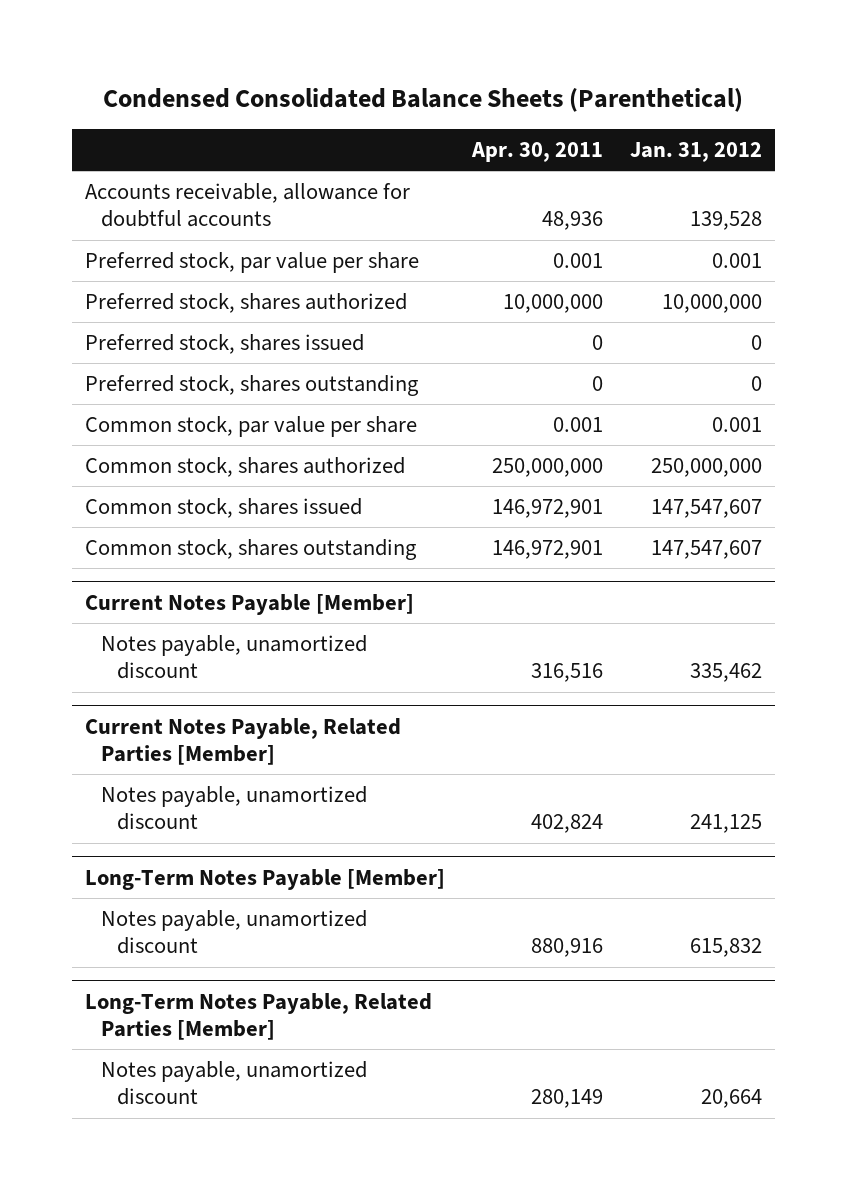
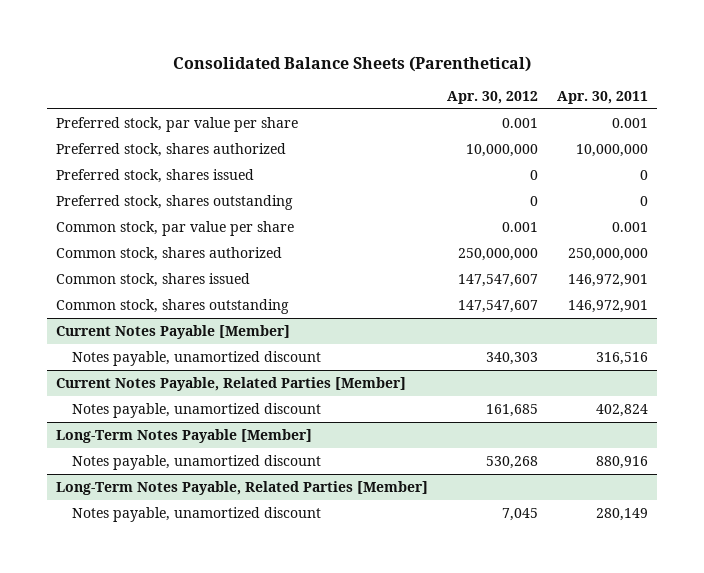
[103,87,744,112] Condensed Consolidated Balance Sheets (Parenthetical) -> [172,55,531,72] Consolidated Balance Sheets (Parenthetical)
[629,142,762,163] Jan. 31, 2012 -> none
none -> [446,90,538,104] Apr. 30, 2012
[85,183,411,228] Accounts receivable, allowance for doubtful accounts -> none

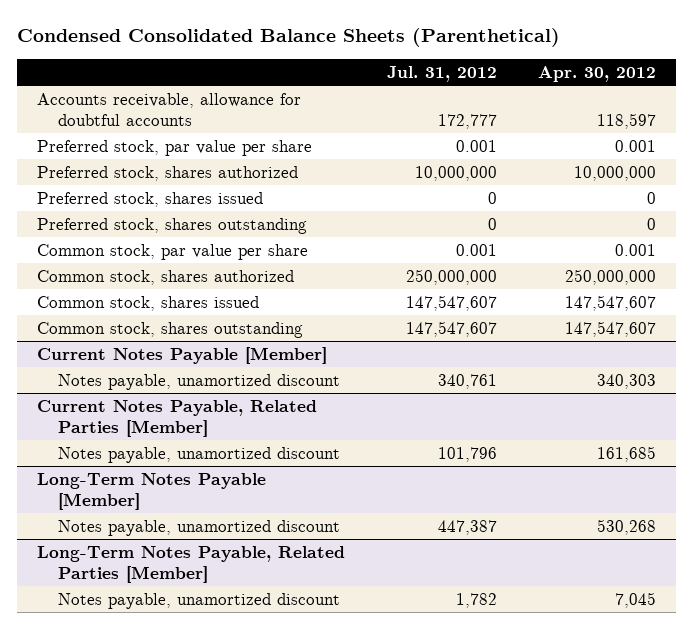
[172,55,531,72] Consolidated Balance Sheets (Parenthetical) -> [16,28,560,48] Condensed Consolidated Balance Sheets (Parenthetical)
[556,90,648,104] Apr. 30, 2011 -> none
none -> [386,65,497,82] Jul. 31, 2012
none -> [37,92,302,126] Accounts receivable, allowance for doubtful accounts

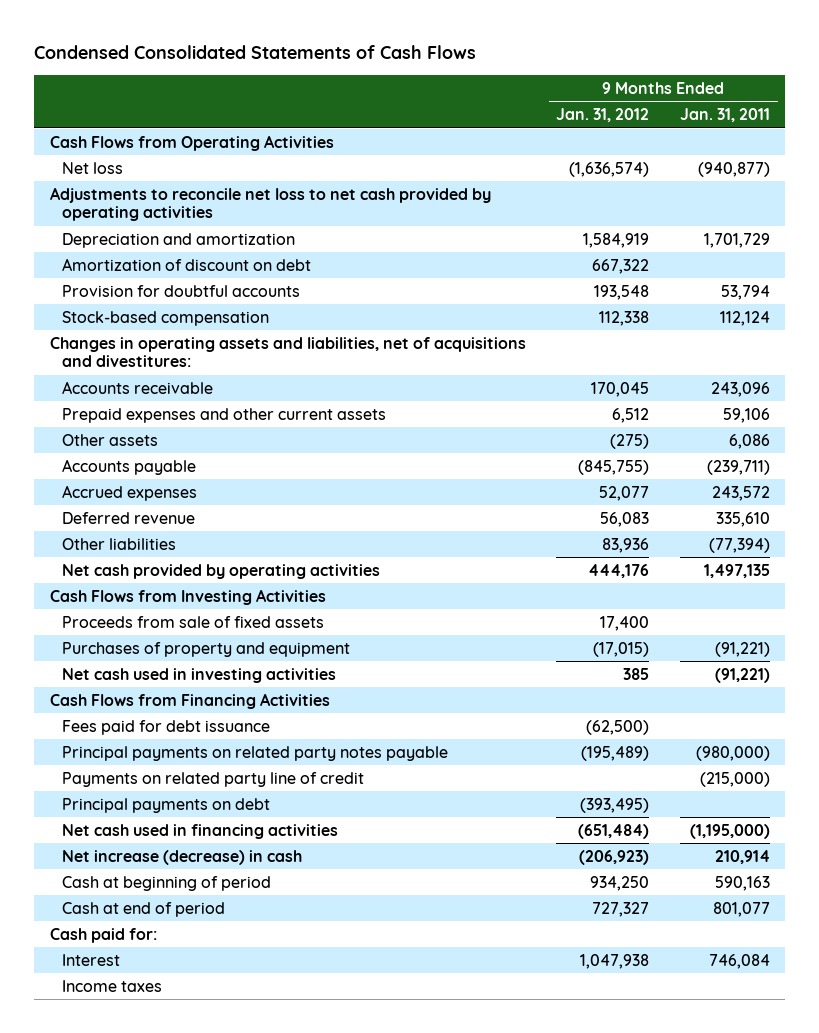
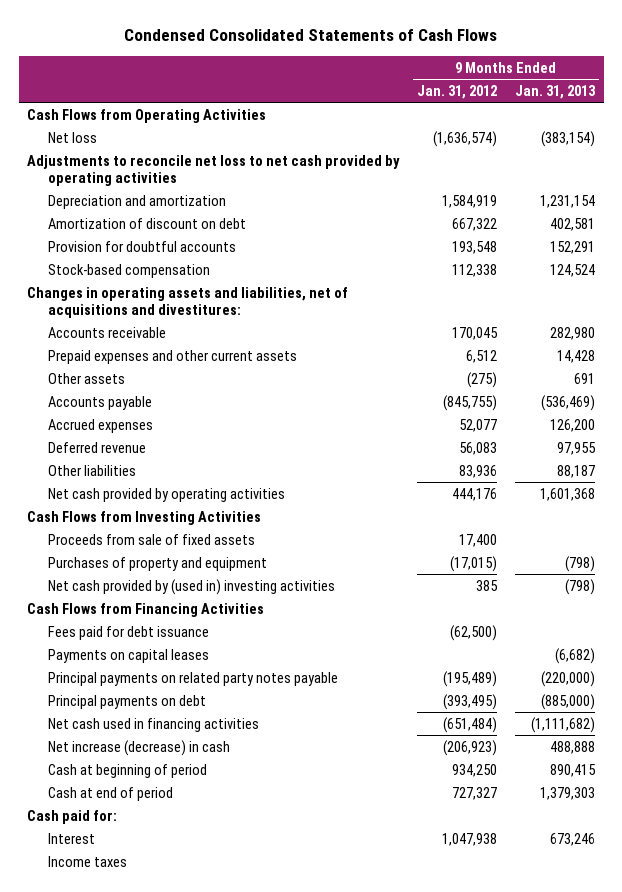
[679,108,770,123] Jan. 31, 2011 -> none
none -> [514,85,596,100] Jan. 31, 2013
[61,667,336,683] Net cash used in investing activities -> [47,578,335,595] Net cash provided by (used in) investing activities
none -> [47,648,209,663] Payments on capital leases
[61,771,364,787] Payments on related party line of credit -> none

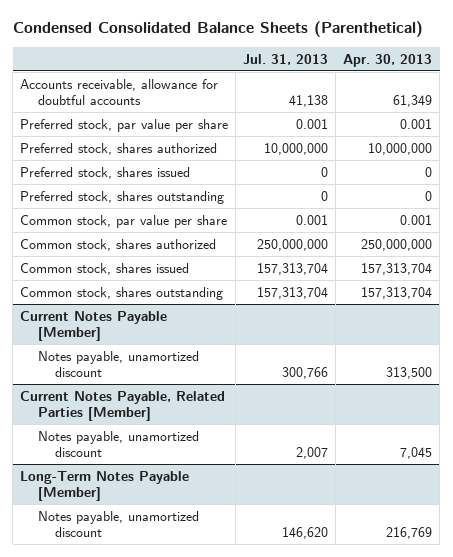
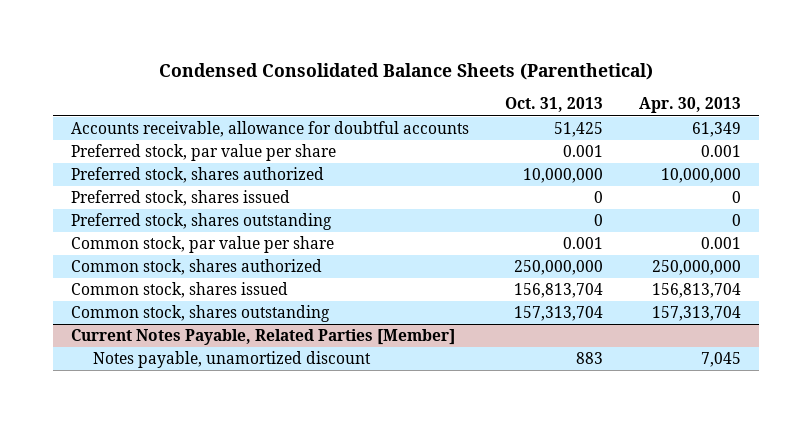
[243,53,329,65] Jul. 31, 2013 -> none
none -> [505,97,604,113] Oct. 31, 2013
[361,262,433,275] 157,313,704 -> [652,283,742,299] 156,813,704
[20,310,168,341] Current Notes Payable [Member] -> none
[37,350,199,377] Notes payable, unamortized discount -> none
[20,470,190,501] Long-Term Notes Payable [Member] -> none
[37,510,199,537] Notes payable, unamortized discount -> none

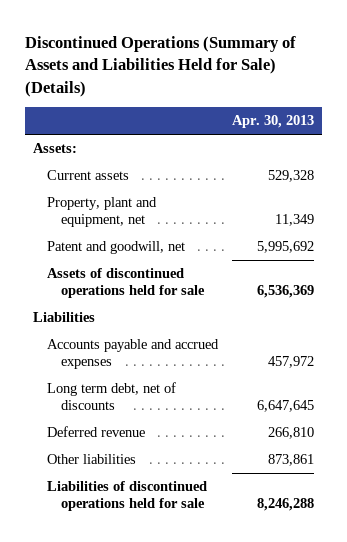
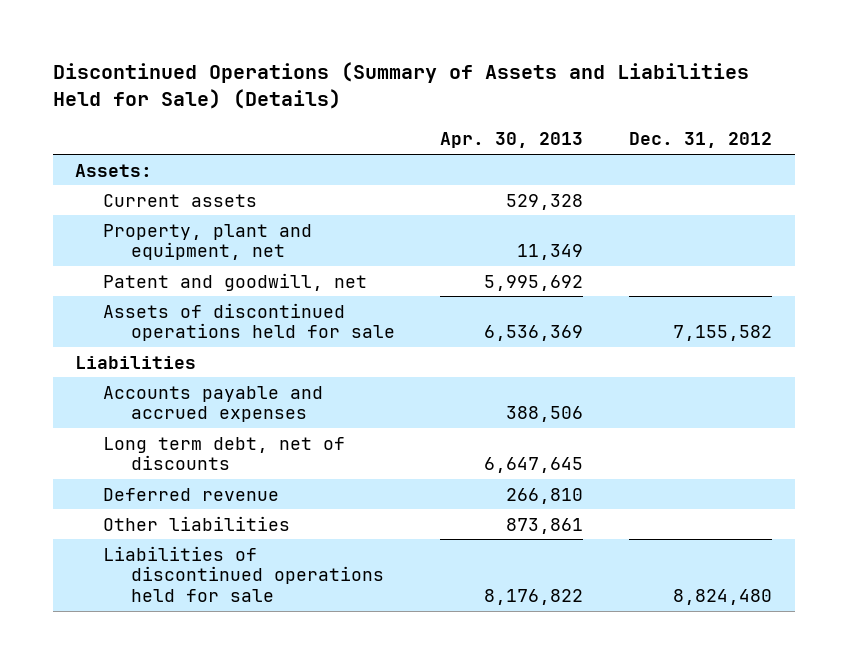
none -> [628,132,772,149] Dec. 31, 2012
[268,356,315,369] 457,972 -> [506,406,584,423] 388,506
[257,498,315,512] 8,246,288 -> [484,589,584,606] 8,176,822

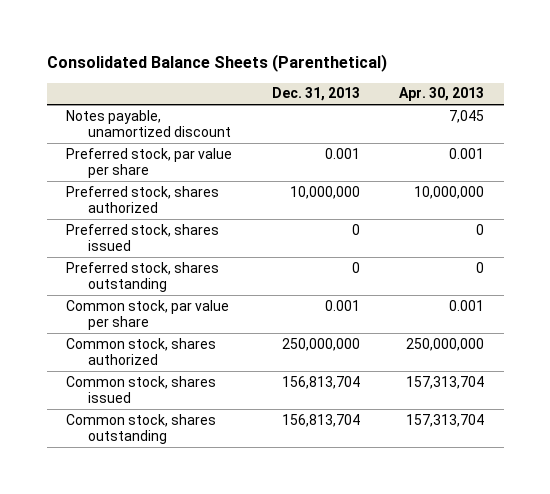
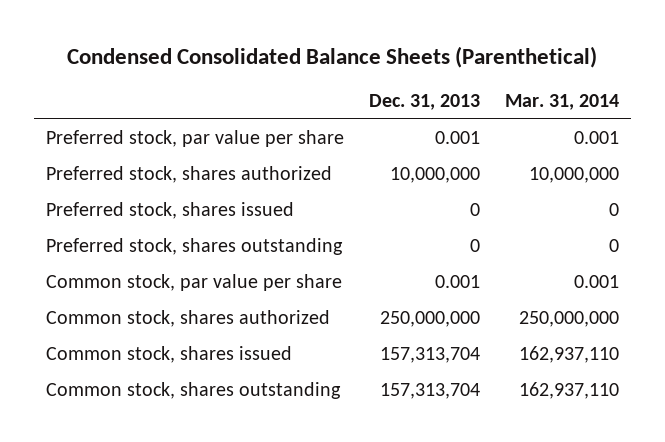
[46,54,387,73] Consolidated Balance Sheets (Parenthetical) -> [67,45,598,68] Condensed Consolidated Balance Sheets (Parenthetical)
[399,87,485,102] Apr. 30, 2013 -> none
none -> [504,94,619,111] Mar. 31, 2014
[66,109,232,138] Notes payable, unamortized discount -> none
[281,375,360,389] 156,813,704 -> [379,347,480,364] 157,313,704
[281,413,360,427] 156,813,704 -> [379,383,480,400] 157,313,704

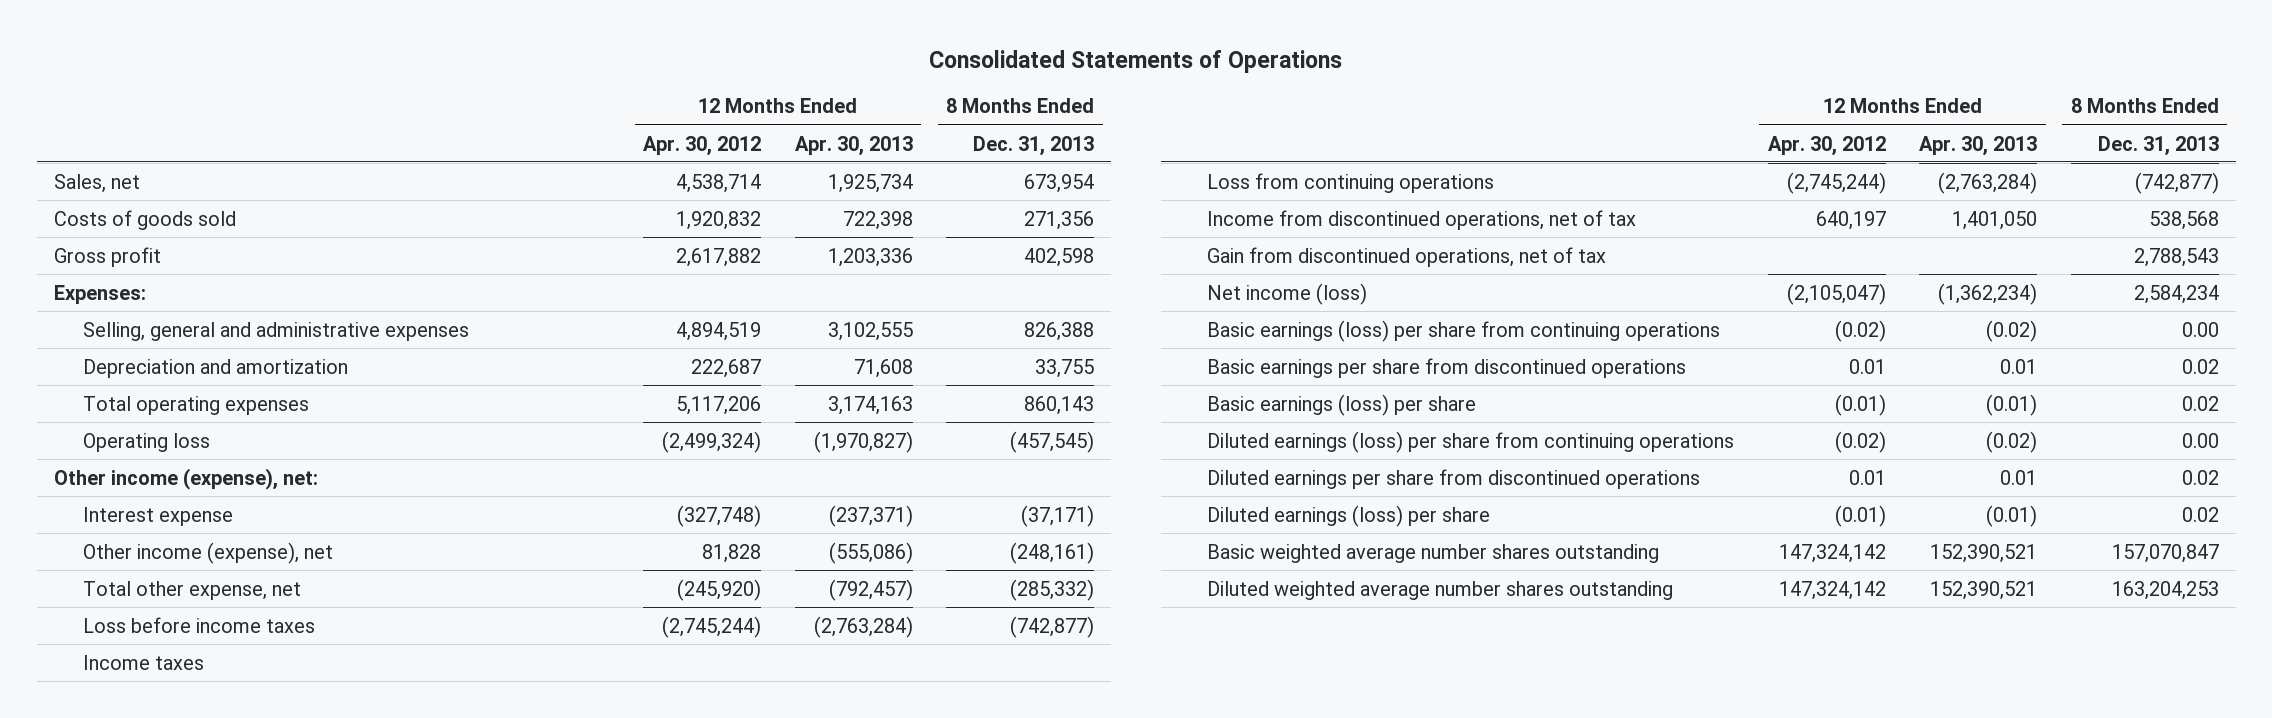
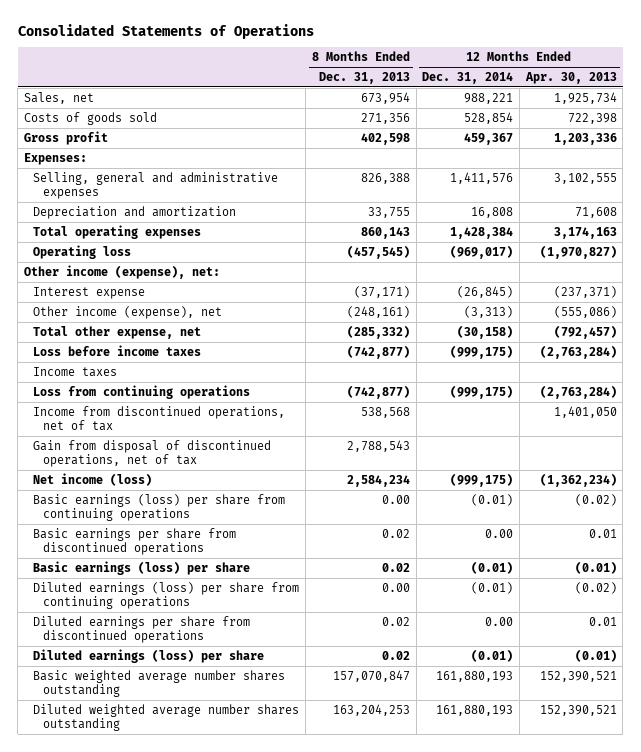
[643,135,762,156] Apr. 30, 2012 -> none
none -> [422,71,514,84] Dec. 31, 2014
[1207,246,1607,267] Gain from discontinued operations, net of tax -> [33,439,272,467] Gain from disposal of discontinued operations, net of tax

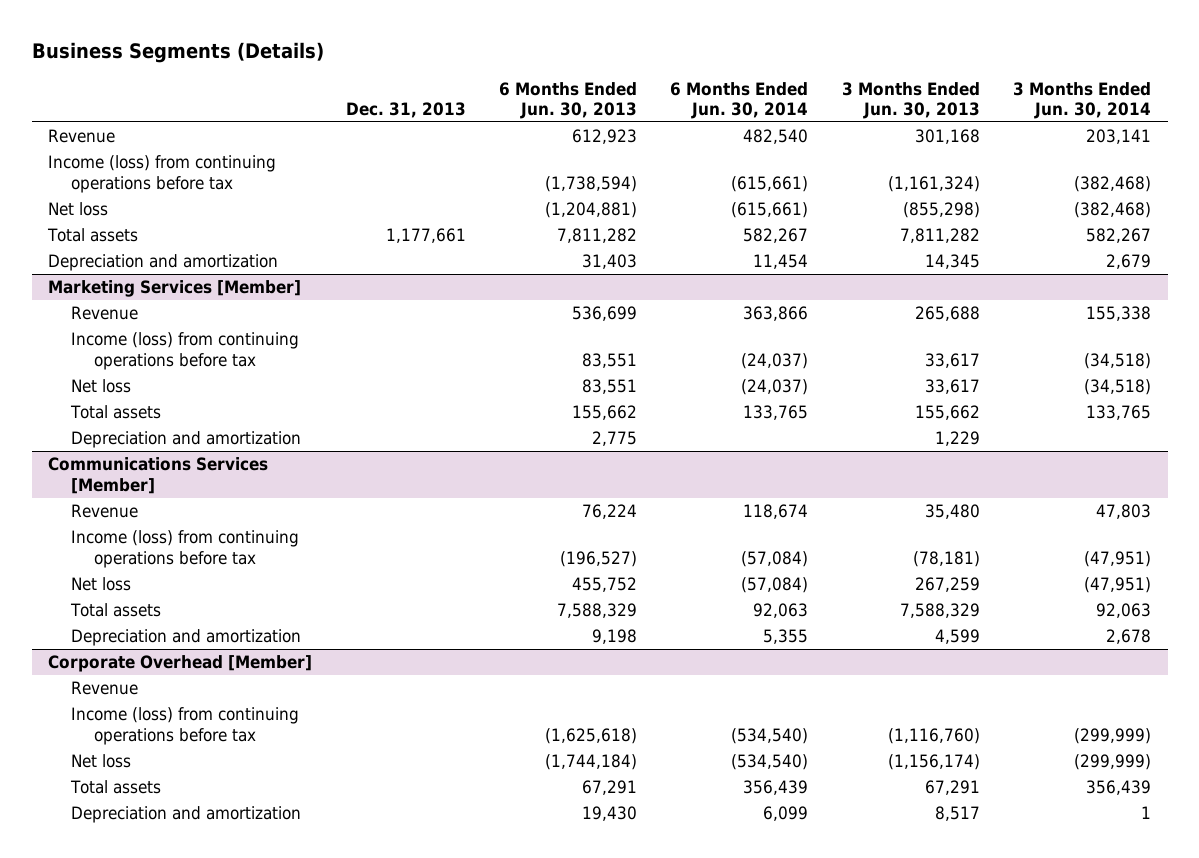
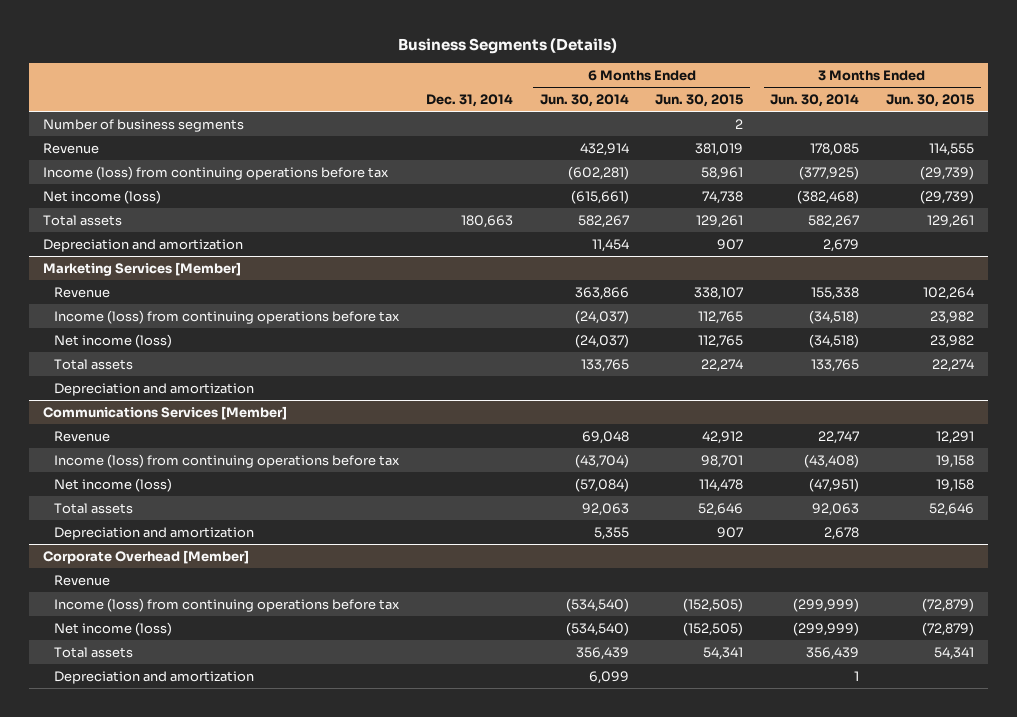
[345,101,466,118] Dec. 31, 2013 -> none
[499,81,638,119] 6 Months Ended Jun. 30, 2013 -> none
[841,81,980,119] 3 Months Ended Jun. 30, 2013 -> none
none -> [425,93,513,107] Dec. 31, 2014
none -> [655,93,744,107] Jun. 30, 2015
none -> [886,93,975,107] Jun. 30, 2015
none -> [42,118,244,132] Number of business segments
[743,129,809,145] 482,540 -> [579,142,629,156] 432,914
[1085,129,1151,145] 203,141 -> [810,142,860,156] 178,085
[731,175,809,192] (615,661) -> [567,165,629,180] (602,281)
[1073,175,1151,192] (382,468) -> [799,165,860,180] (377,925)
[48,202,109,217] Net loss -> [42,189,161,204] Net income (loss)
[71,379,132,394] Net loss -> [53,333,172,348] Net income (loss)
[743,504,809,520] 118,674 -> [581,430,629,444] 69,048
[1095,504,1151,520] 47,803 -> [818,430,860,444] 22,747
[741,550,809,567] (57,084) -> [574,453,629,468] (43,704)
[1083,550,1151,567] (47,951) -> [804,453,860,468] (43,408)
[71,577,132,592] Net loss -> [53,477,172,492] Net income (loss)
[71,754,132,769] Net loss -> [53,621,172,636] Net income (loss)

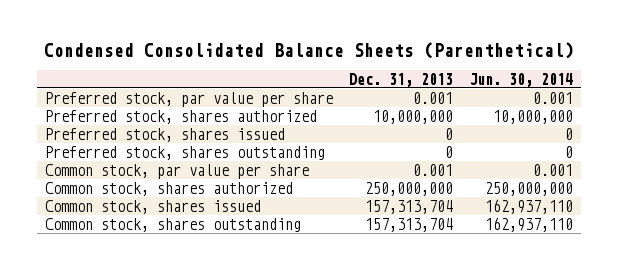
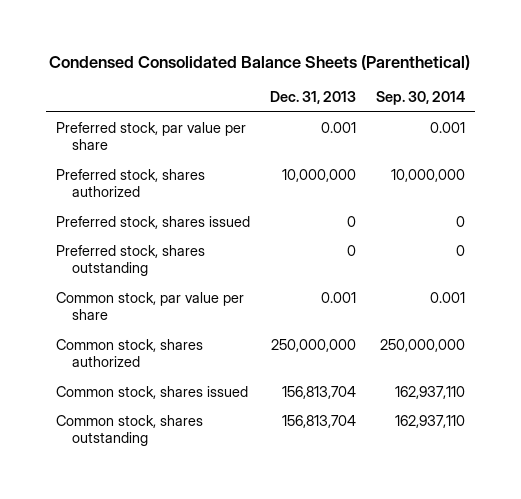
[469,72,574,87] Jun. 30, 2014 -> none
none -> [375,91,465,106] Sep. 30, 2014
[365,199,454,214] 157,313,704 -> [281,385,356,399] 156,813,704
[365,217,454,232] 157,313,704 -> [281,414,356,428] 156,813,704

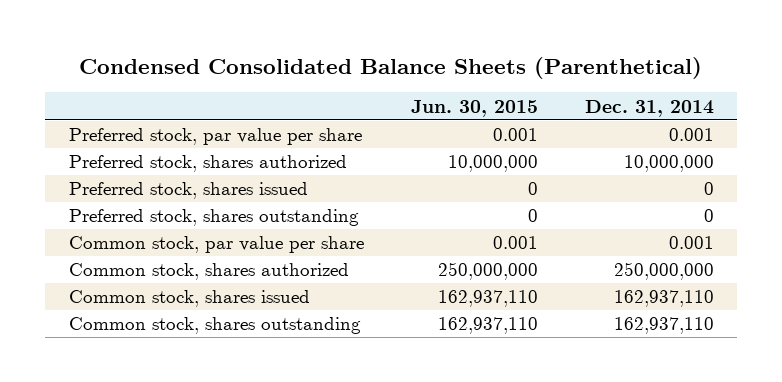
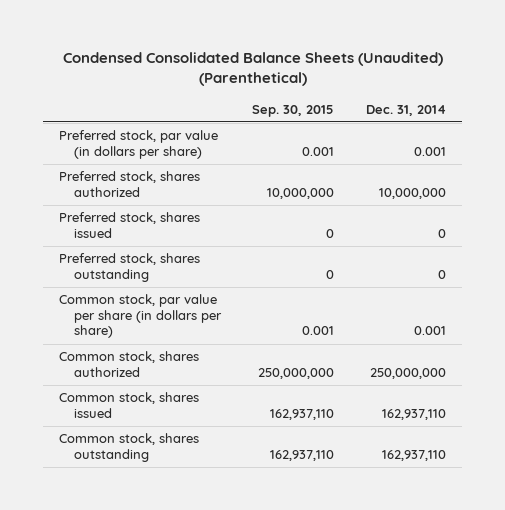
[79,56,703,79] Condensed Consolidated Balance Sheets (Parenthetical) -> [62,52,443,87] Condensed Consolidated Balance Sheets (Unaudited) (Parenthetical)
[410,99,538,117] Jun. 30, 2015 -> none
none -> [252,104,335,117] Sep. 30, 2015
[68,128,362,146] Preferred stock, par value per share -> [59,130,219,159] Preferred stock, par value (in dollars per share)
[68,236,364,254] Common stock, par value per share -> [59,294,222,339] Common stock, par value per share (in dollars per share)

